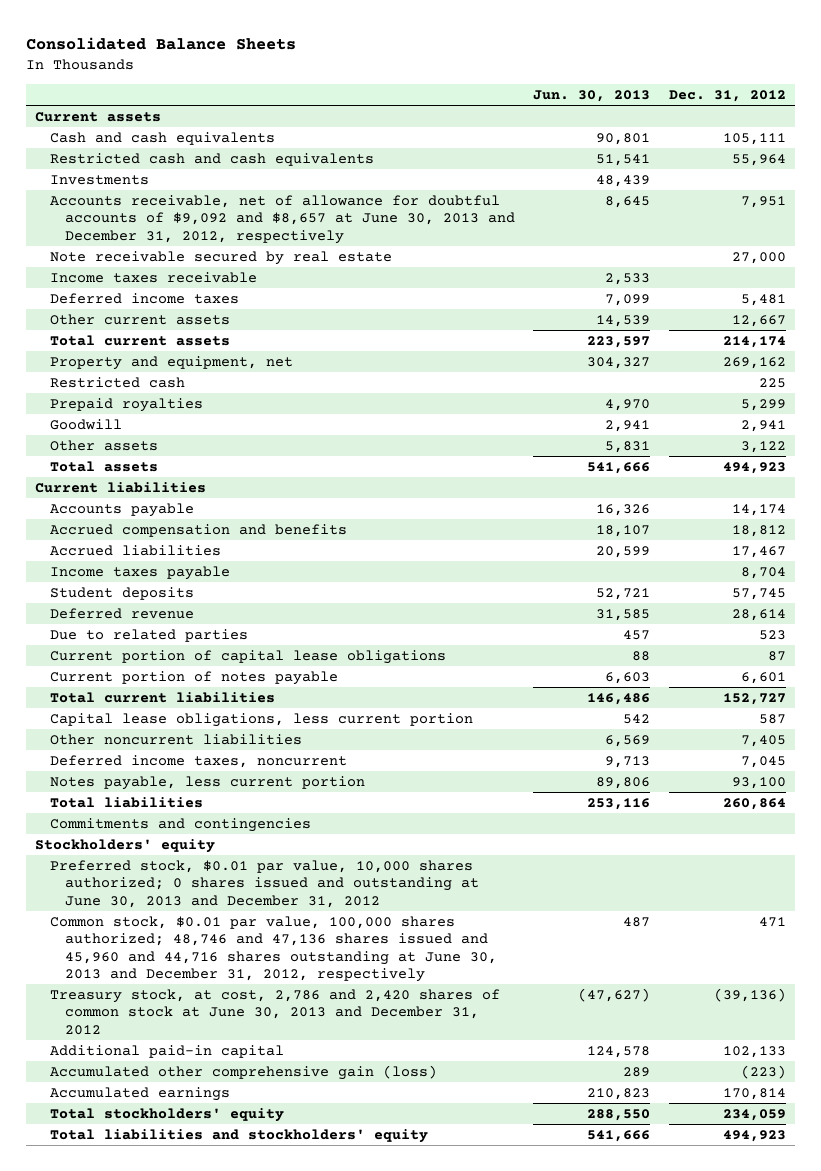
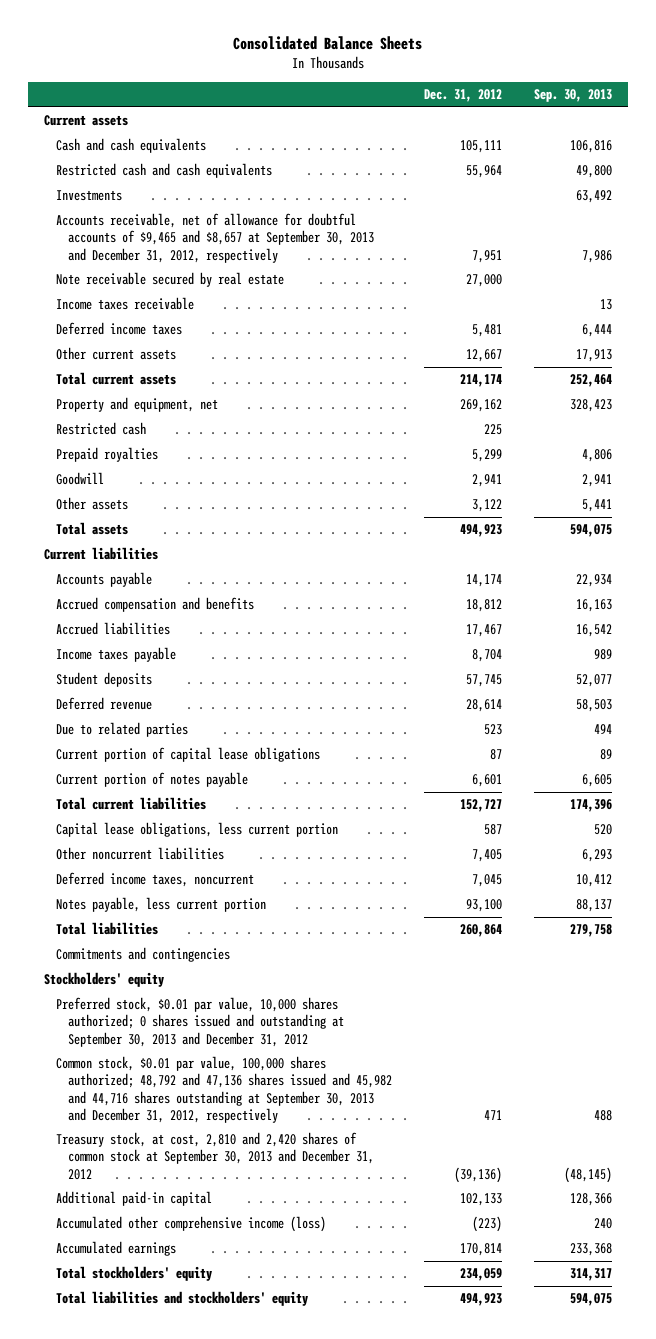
[533,89,651,102] Jun. 30, 2013 -> none
none -> [533,89,612,103] Sep. 30, 2013
[49,195,515,244] Accounts receivable, net of allowance for doubtful accounts of $9,092 and $8,657 at June 30, 2013 and December 31, 2012, respectively -> [55,213,374,263] Accounts receivable, net of allowance for doubtful accounts of $9,465 and $8,657 at September 30, 2013 and December 31, 2012, respectively
[49,860,479,908] Preferred stock, $0.01 par value, 10,000 shares authorized; 0 shares issued and outstanding at June 30, 2013 and December 31, 2012 -> [55,997,344,1047] Preferred stock, $0.01 par value, 10,000 shares authorized; 0 shares issued and outstanding at September 30, 2013 and December 31, 2012
[49,916,497,982] Common stock, $0.01 par value, 100,000 shares authorized; 48,746 and 47,136 shares issued and 45,960 and 44,716 shares outstanding at June 30, 2013 and December 31, 2012, respectively -> [55,1056,392,1123] Common stock, $0.01 par value, 100,000 shares authorized; 48,792 and 47,136 shares issued and 45,982 and 44,716 shares outstanding at September 30, 2013 and December 31, 2012, respectively
[49,989,500,1035] Treasury stock, at cost, 2,786 and 2,420 shares of common stock at June 30, 2013 and December 31, 2012 -> [55,1132,374,1180] Treasury stock, at cost, 2,810 and 2,420 shares of common stock at September 30, 2013 and December 31, 2012
[49,1065,437,1081] Accumulated other comprehensive gain (loss) -> [55,1216,326,1233] Accumulated other comprehensive income (loss)

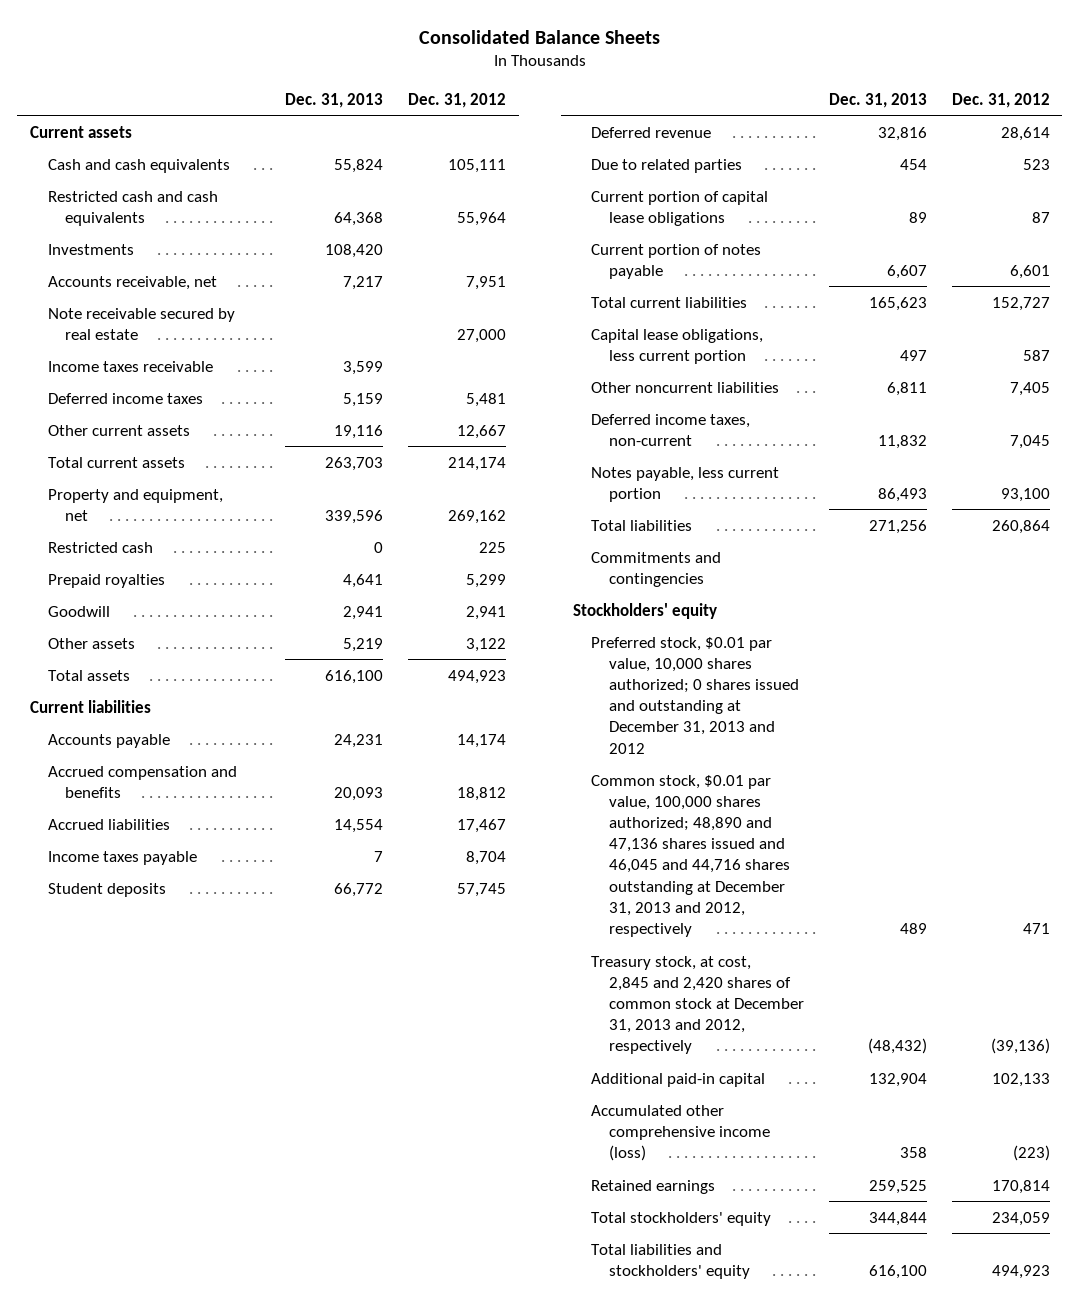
[533,89,612,103] Sep. 30, 2013 -> none
none -> [285,92,384,108] Dec. 31, 2013
[55,213,374,263] Accounts receivable, net of allowance for doubtful accounts of $9,465 and $8,657 at September 30, 2013 and December 31, 2012, respectively -> [47,275,217,290] Accounts receivable, net
[55,872,254,888] Deferred income taxes, noncurrent -> [591,413,751,446] Deferred income taxes, non-current
[55,997,344,1047] Preferred stock, $0.01 par value, 10,000 shares authorized; 0 shares issued and outstanding at September 30, 2013 and December 31, 2012 -> [591,636,799,754] Preferred stock, $0.01 par value, 10,000 shares authorized; 0 shares issued and outstanding at December 31, 2013 and 2012
[55,1056,392,1123] Common stock, $0.01 par value, 100,000 shares authorized; 48,792 and 47,136 shares issued and 45,982 and 44,716 shares outstanding at September 30, 2013 and December 31, 2012, respectively -> [591,774,790,938] Common stock, $0.01 par value, 100,000 shares authorized; 48,890 and 47,136 shares issued and 46,045 and 44,716 shares outstanding at December 31, 2013 and 2012, respectively
[55,1132,374,1180] Treasury stock, at cost, 2,810 and 2,420 shares of common stock at September 30, 2013 and December 31, 2012 -> [591,955,804,1055] Treasury stock, at cost, 2,845 and 2,420 shares of common stock at December 31, 2013 and 2012, respectively
[55,1241,176,1257] Accumulated earnings -> [591,1179,716,1194] Retained earnings

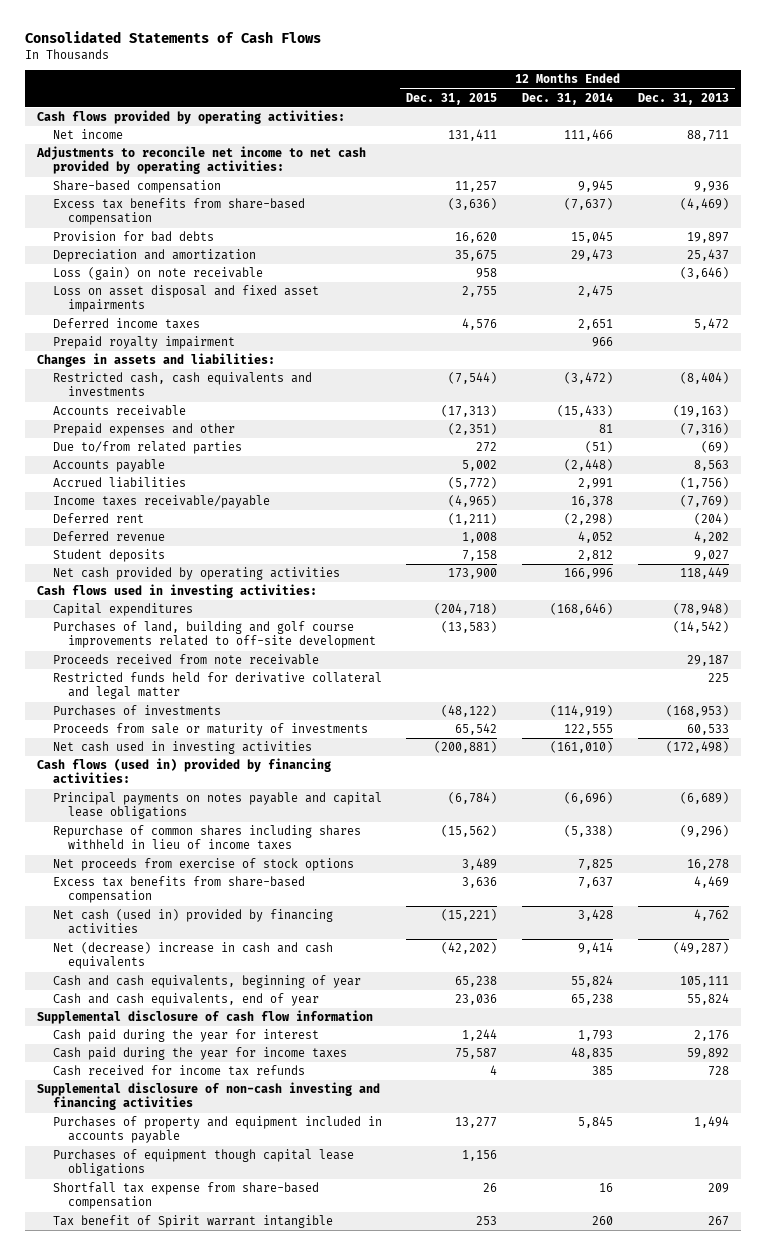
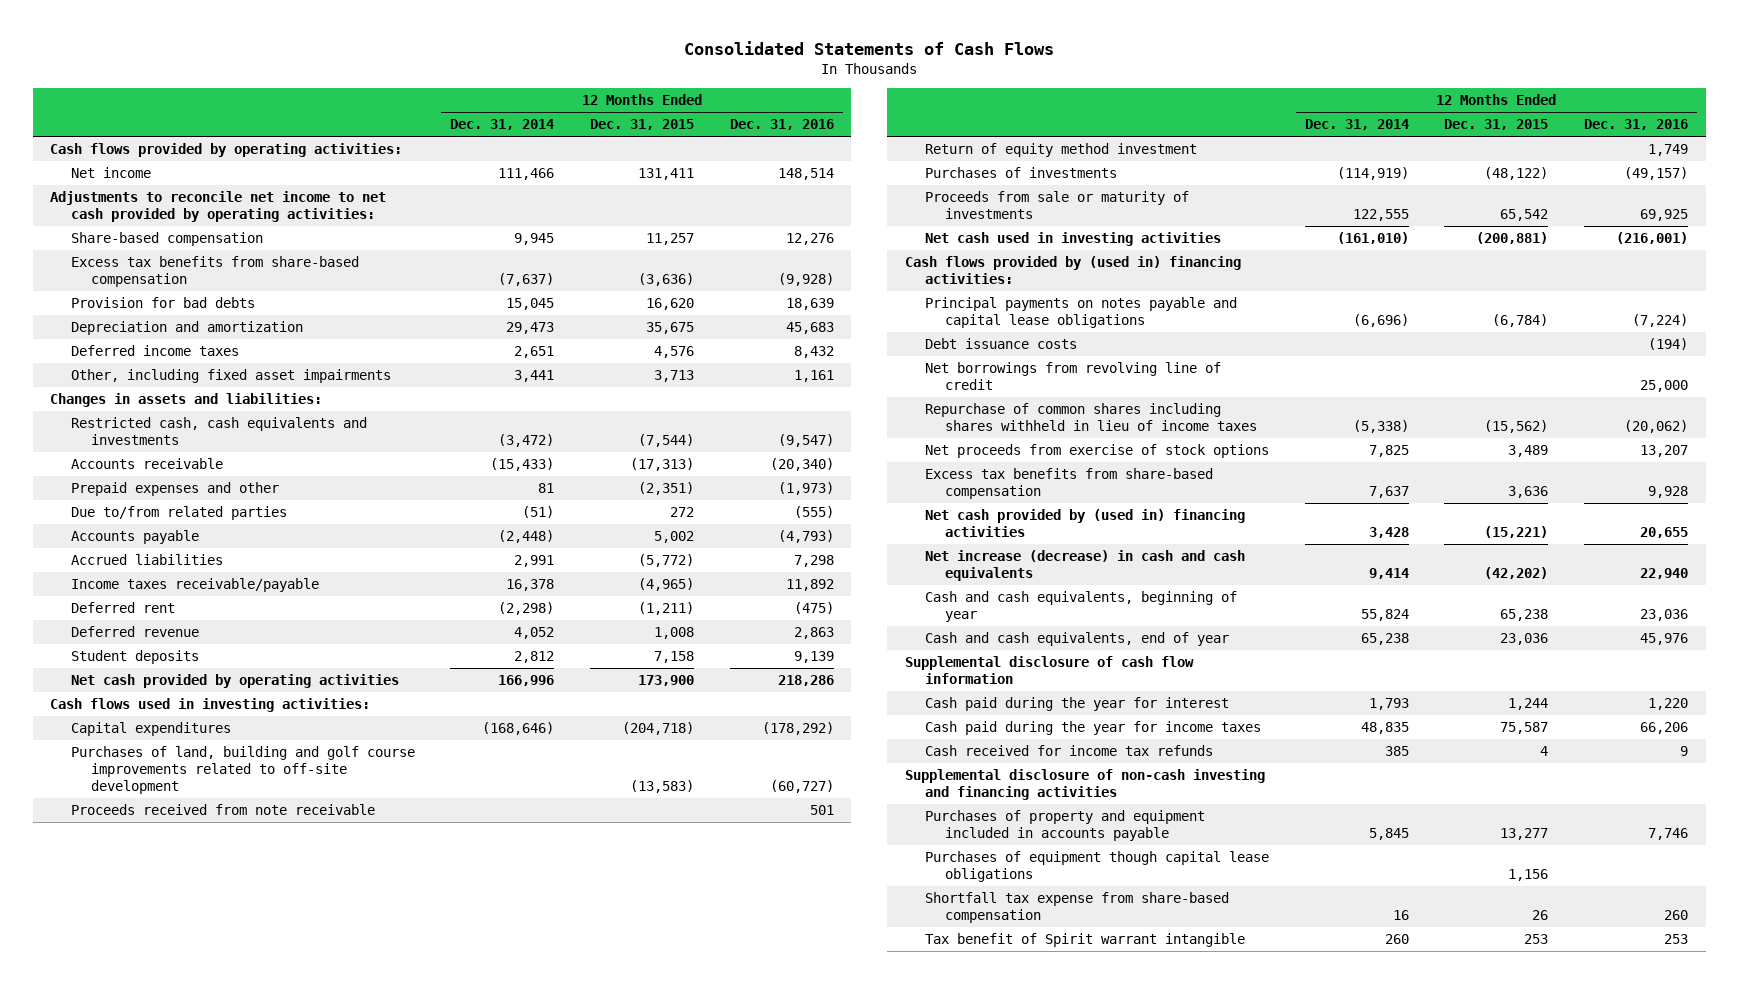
[638,92,730,105] Dec. 31, 2013 -> none
none -> [729,119,834,131] Dec. 31, 2016
[52,267,263,281] Loss (gain) on note receivable -> none
[52,285,319,313] Loss on asset disposal and fixed asset impairments -> none
[52,336,235,350] Prepaid royalty impairment -> none
none -> [70,369,391,384] Other, including fixed asset impairments
[52,672,382,700] Restricted funds held for derivative collateral and legal matter -> none
none -> [925,143,1198,158] Return of equity method investment
[37,758,332,784] Cash flows (used in) provided by financing activities: -> [904,256,1241,285] Cash flows provided by (used in) financing activities:
none -> [925,338,1078,350] Debt issuance costs
none -> [925,362,1222,391] Net borrowings from revolving line of credit
[52,909,333,935] Net cash (used in) provided by financing activities -> [925,509,1246,538] Net cash provided by (used in) financing activities
[52,942,333,970] Net (decrease) increase in cash and cash equivalents -> [925,550,1246,582] Net increase (decrease) in cash and cash equivalents

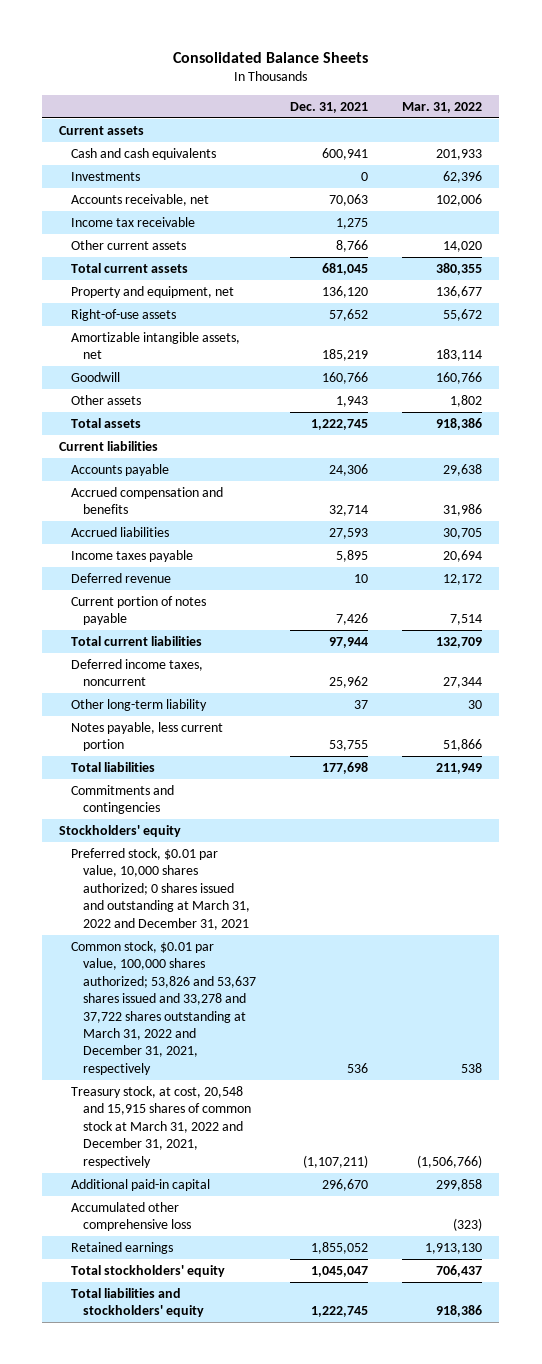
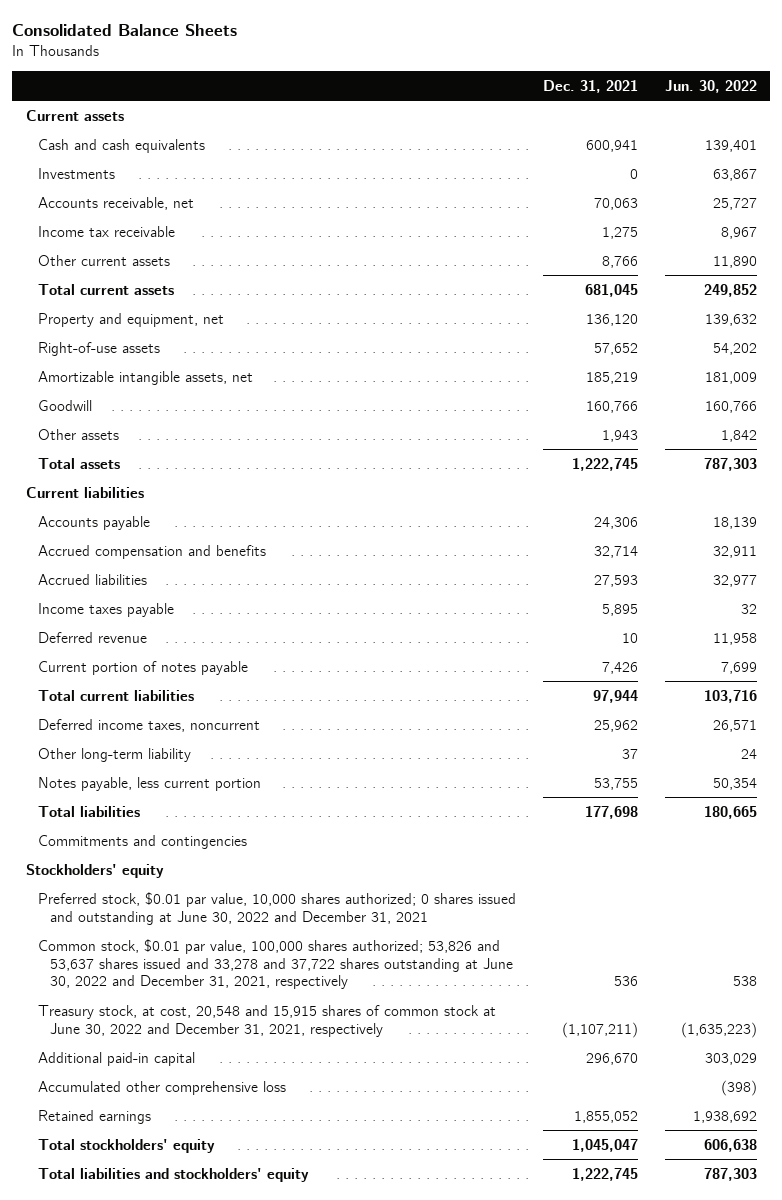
[402,101,483,113] Mar. 31, 2022 -> none
none -> [664,79,757,93] Jun. 30, 2022
[71,847,251,930] Preferred stock, $0.01 par value, 10,000 shares authorized; 0 shares issued and outstanding at March 31, 2022 and December 31, 2021 -> [37,891,516,925] Preferred stock, $0.01 par value, 10,000 shares authorized; 0 shares issued and outstanding at June 30, 2022 and December 31, 2021
[71,940,257,1075] Common stock, $0.01 par value, 100,000 shares authorized; 53,826 and 53,637 shares issued and 33,278 and 37,722 shares outstanding at March 31, 2022 and December 31, 2021, respectively -> [37,938,513,990] Common stock, $0.01 par value, 100,000 shares authorized; 53,826 and 53,637 shares issued and 33,278 and 37,722 shares outstanding at June 30, 2022 and December 31, 2021, respectively
[71,1085,252,1168] Treasury stock, at cost, 20,548 and 15,915 shares of common stock at March 31, 2022 and December 31, 2021, respectively -> [37,1004,496,1037] Treasury stock, at cost, 20,548 and 15,915 shares of common stock at June 30, 2022 and December 31, 2021, respectively

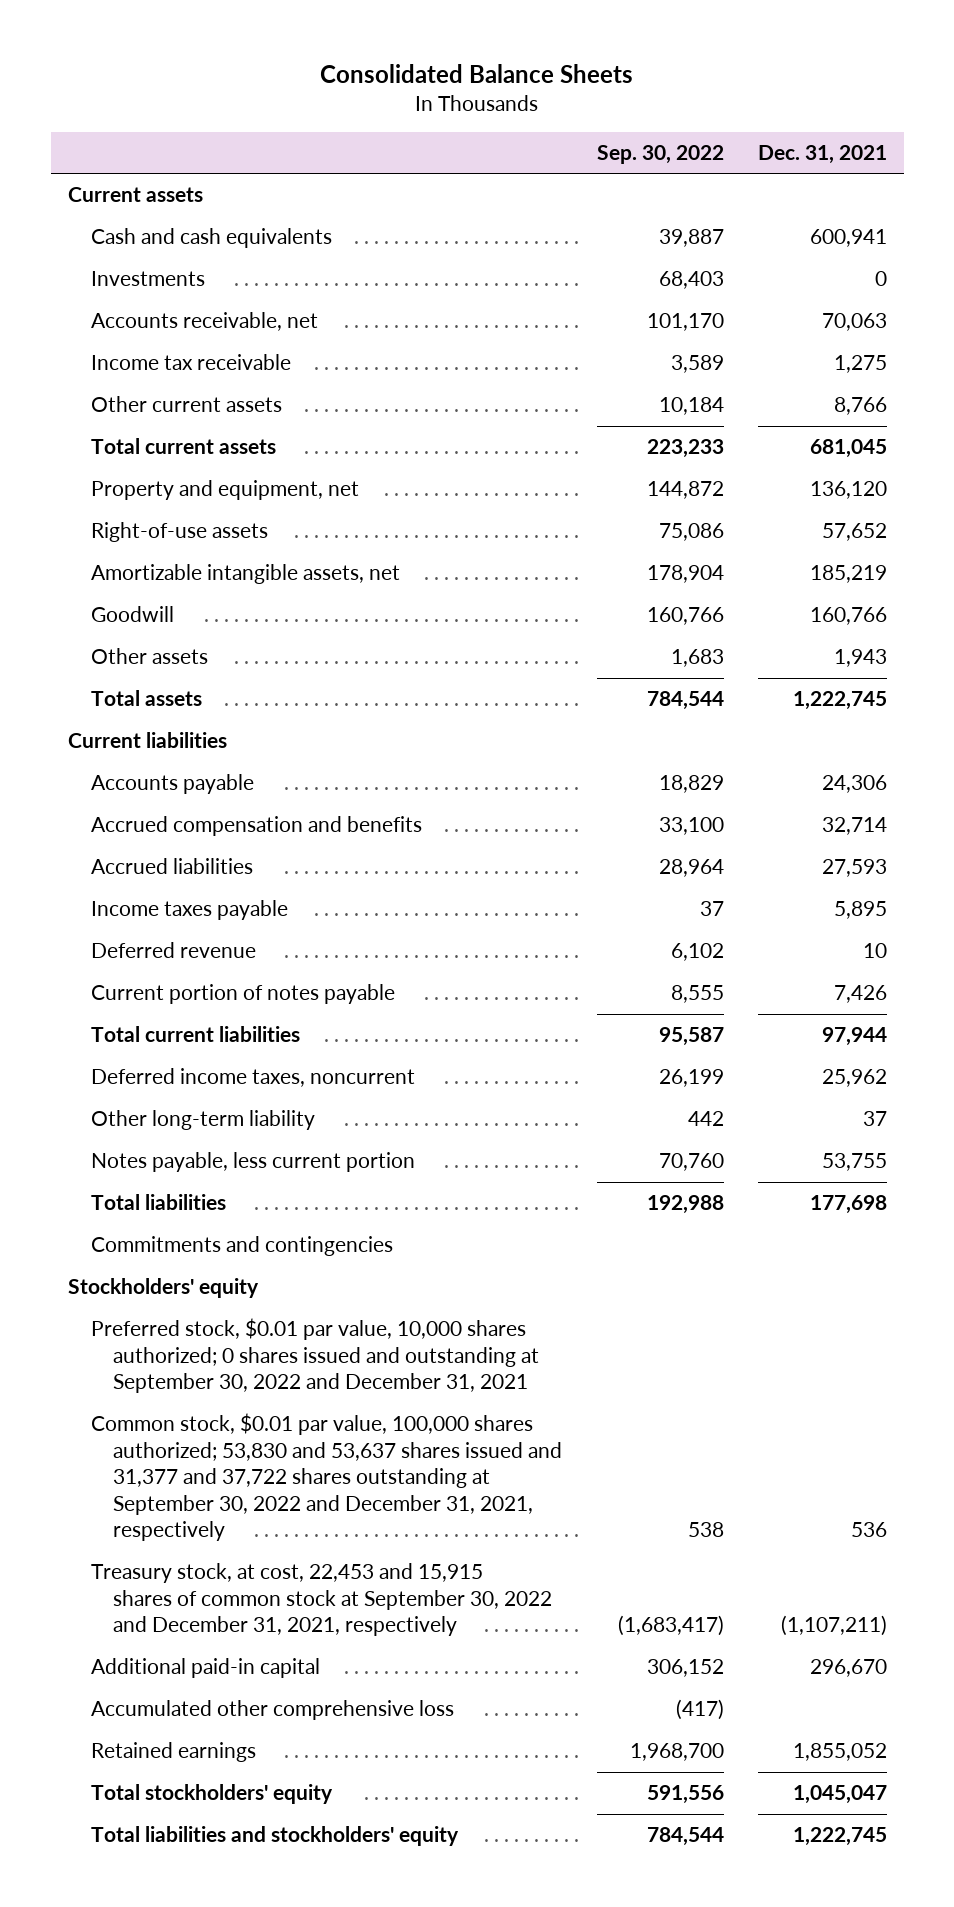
[664,79,757,93] Jun. 30, 2022 -> none
none -> [596,144,724,164] Sep. 30, 2022
[37,891,516,925] Preferred stock, $0.01 par value, 10,000 shares authorized; 0 shares issued and outstanding at June 30, 2022 and December 31, 2021 -> [90,1318,540,1394] Preferred stock, $0.01 par value, 10,000 shares authorized; 0 shares issued and outstanding at September 30, 2022 and December 31, 2021
[37,938,513,990] Common stock, $0.01 par value, 100,000 shares authorized; 53,826 and 53,637 shares issued and 33,278 and 37,722 shares outstanding at June 30, 2022 and December 31, 2021, respectively -> [90,1413,563,1542] Common stock, $0.01 par value, 100,000 shares authorized; 53,830 and 53,637 shares issued and 31,377 and 37,722 shares outstanding at September 30, 2022 and December 31, 2021, respectively
[37,1004,496,1037] Treasury stock, at cost, 20,548 and 15,915 shares of common stock at June 30, 2022 and December 31, 2021, respectively -> [90,1563,553,1637] Treasury stock, at cost, 22,453 and 15,915 shares of common stock at September 30, 2022 and December 31, 2021, respectively

